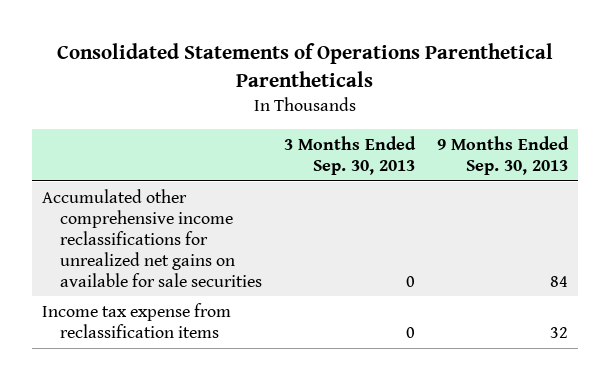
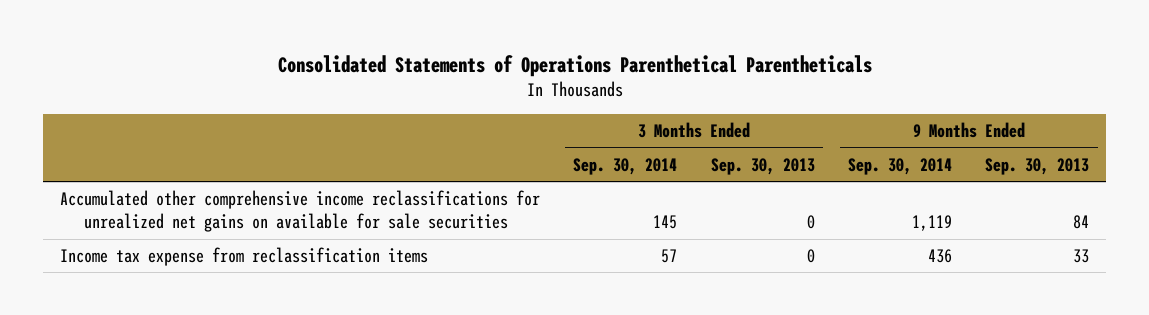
none -> [573,157,678,175] Sep. 30, 2014
none -> [848,157,953,175] Sep. 30, 2014
[549,326,568,338] 32 -> [1073,249,1090,264] 33

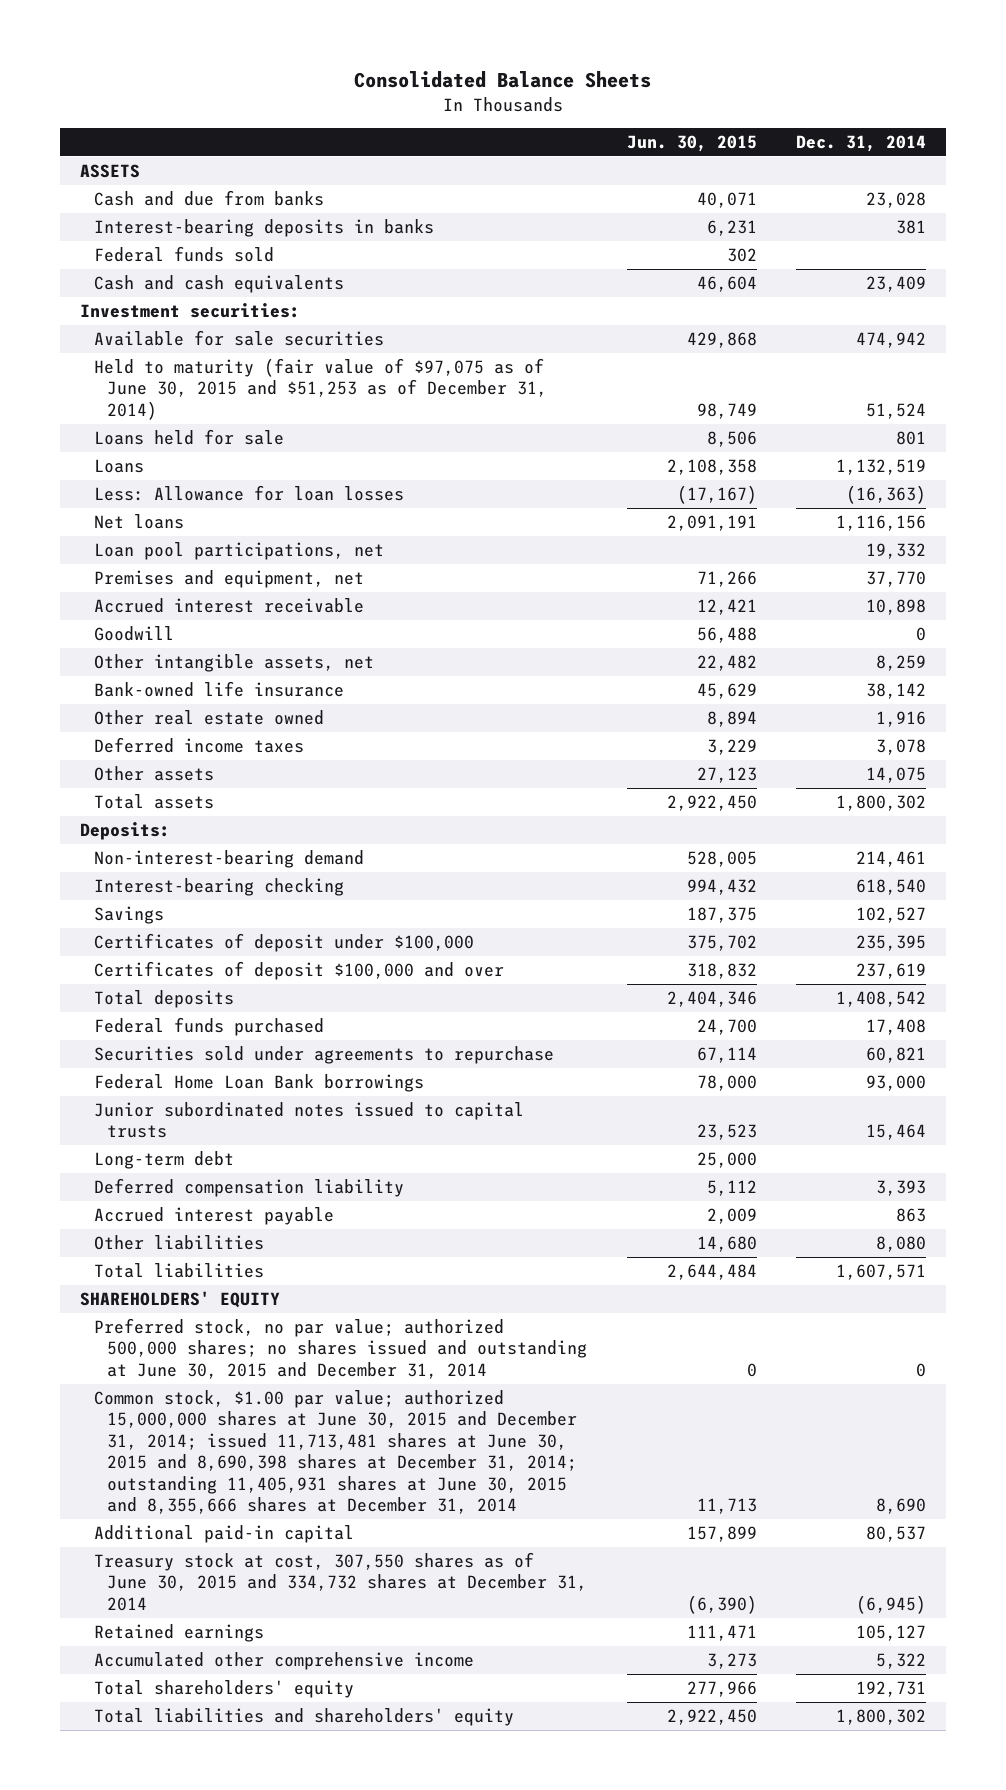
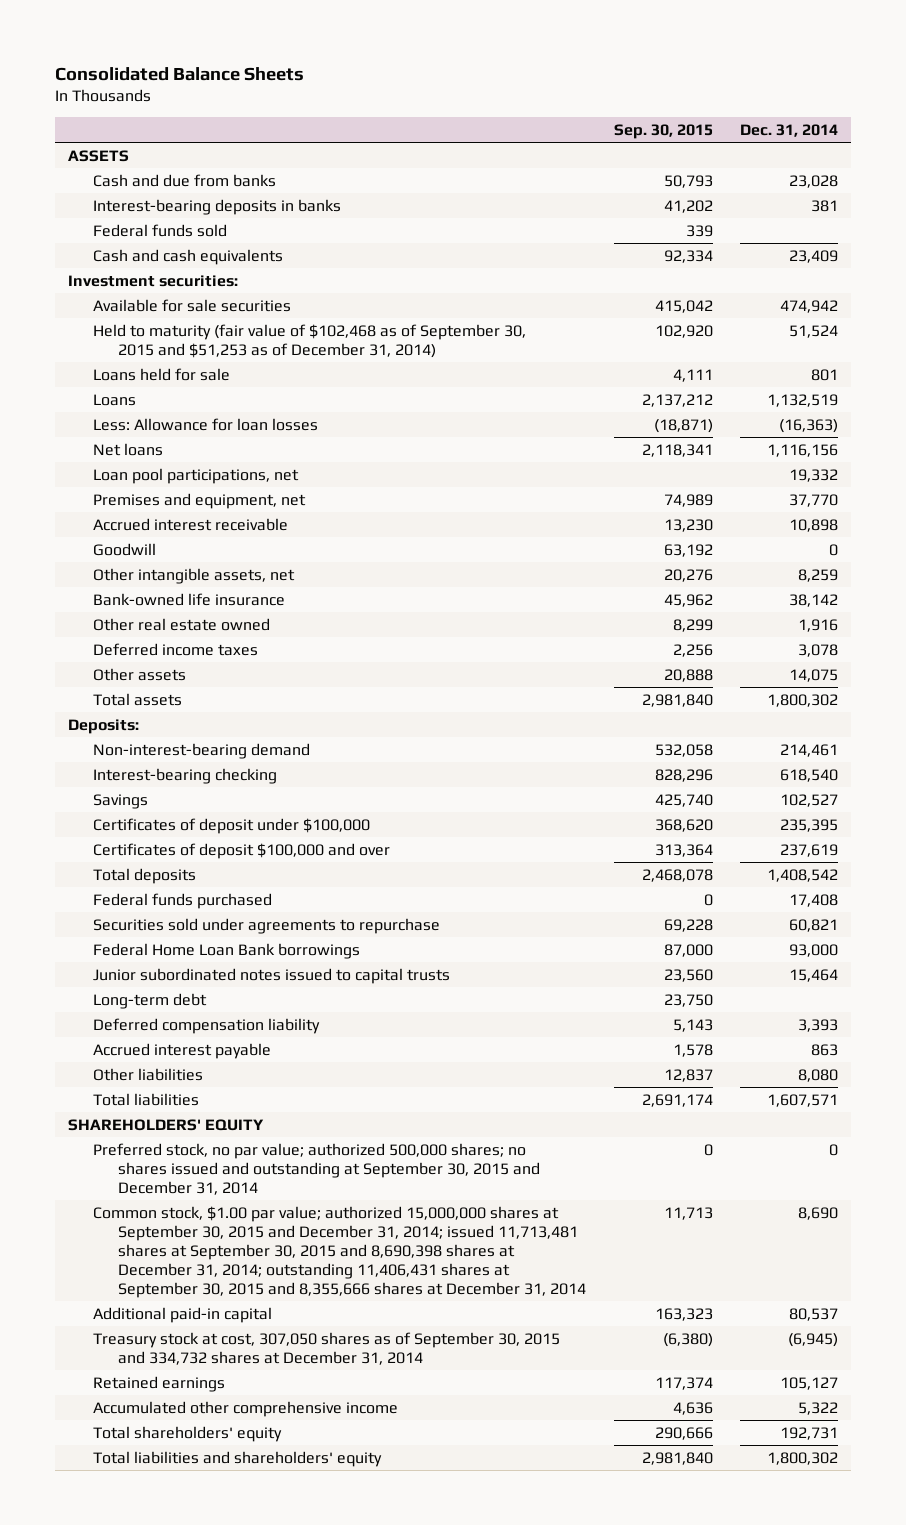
[626,135,757,153] Jun. 30, 2015 -> none
none -> [613,123,713,139] Sep. 30, 2015
[93,357,547,420] Held to maturity (fair value of $97,075 as of June 30, 2015 and $51,253 as of December 31, 2014) -> [93,323,527,358] Held to maturity (fair value of $102,468 as of September 30, 2015 and $51,253 as of December 31, 2014)
[93,1317,587,1379] Preferred stock, no par value; authorized 500,000 shares; no shares issued and outstanding at June 30, 2015 and December 31, 2014 -> [93,1142,541,1195] Preferred stock, no par value; authorized 500,000 shares; no shares issued and outstanding at September 30, 2015 and December 31, 2014
[93,1389,577,1515] Common stock, $1.00 par value; authorized 15,000,000 shares at June 30, 2015 and December 31, 2014; issued 11,713,481 shares at June 30, 2015 and 8,690,398 shares at December 31, 2014; outstanding 11,405,931 shares at June 30, 2015 and 8,355,666 shares at December 31, 2014 -> [93,1205,587,1298] Common stock, $1.00 par value; authorized 15,000,000 shares at September 30, 2015 and December 31, 2014; issued 11,713,481 shares at September 30, 2015 and 8,690,398 shares at December 31, 2014; outstanding 11,406,431 shares at September 30, 2015 and 8,355,666 shares at December 31, 2014
[93,1551,587,1611] Treasury stock at cost, 307,550 shares as of June 30, 2015 and 334,732 shares at December 31, 2014 -> [93,1331,561,1365] Treasury stock at cost, 307,050 shares as of September 30, 2015 and 334,732 shares at December 31, 2014

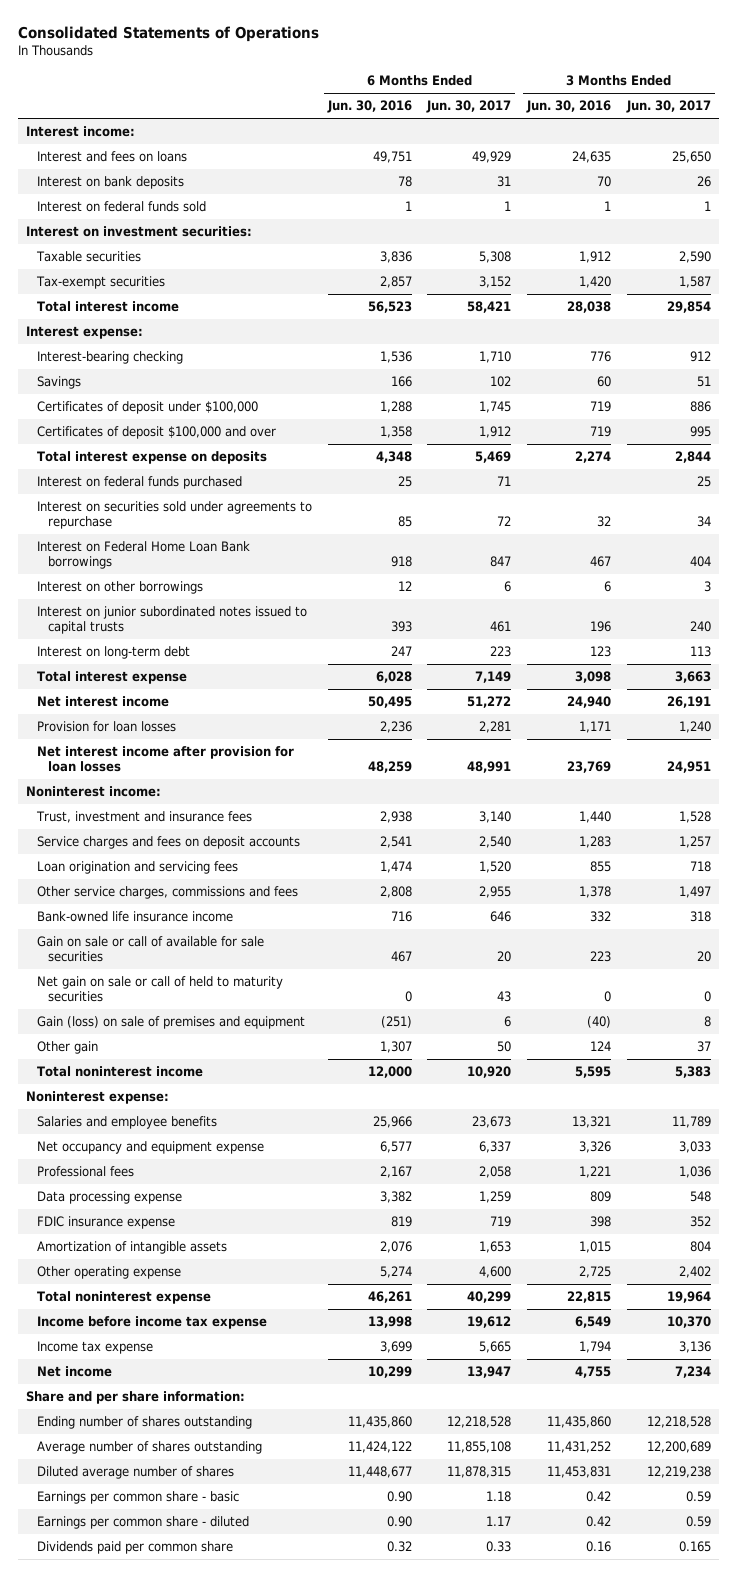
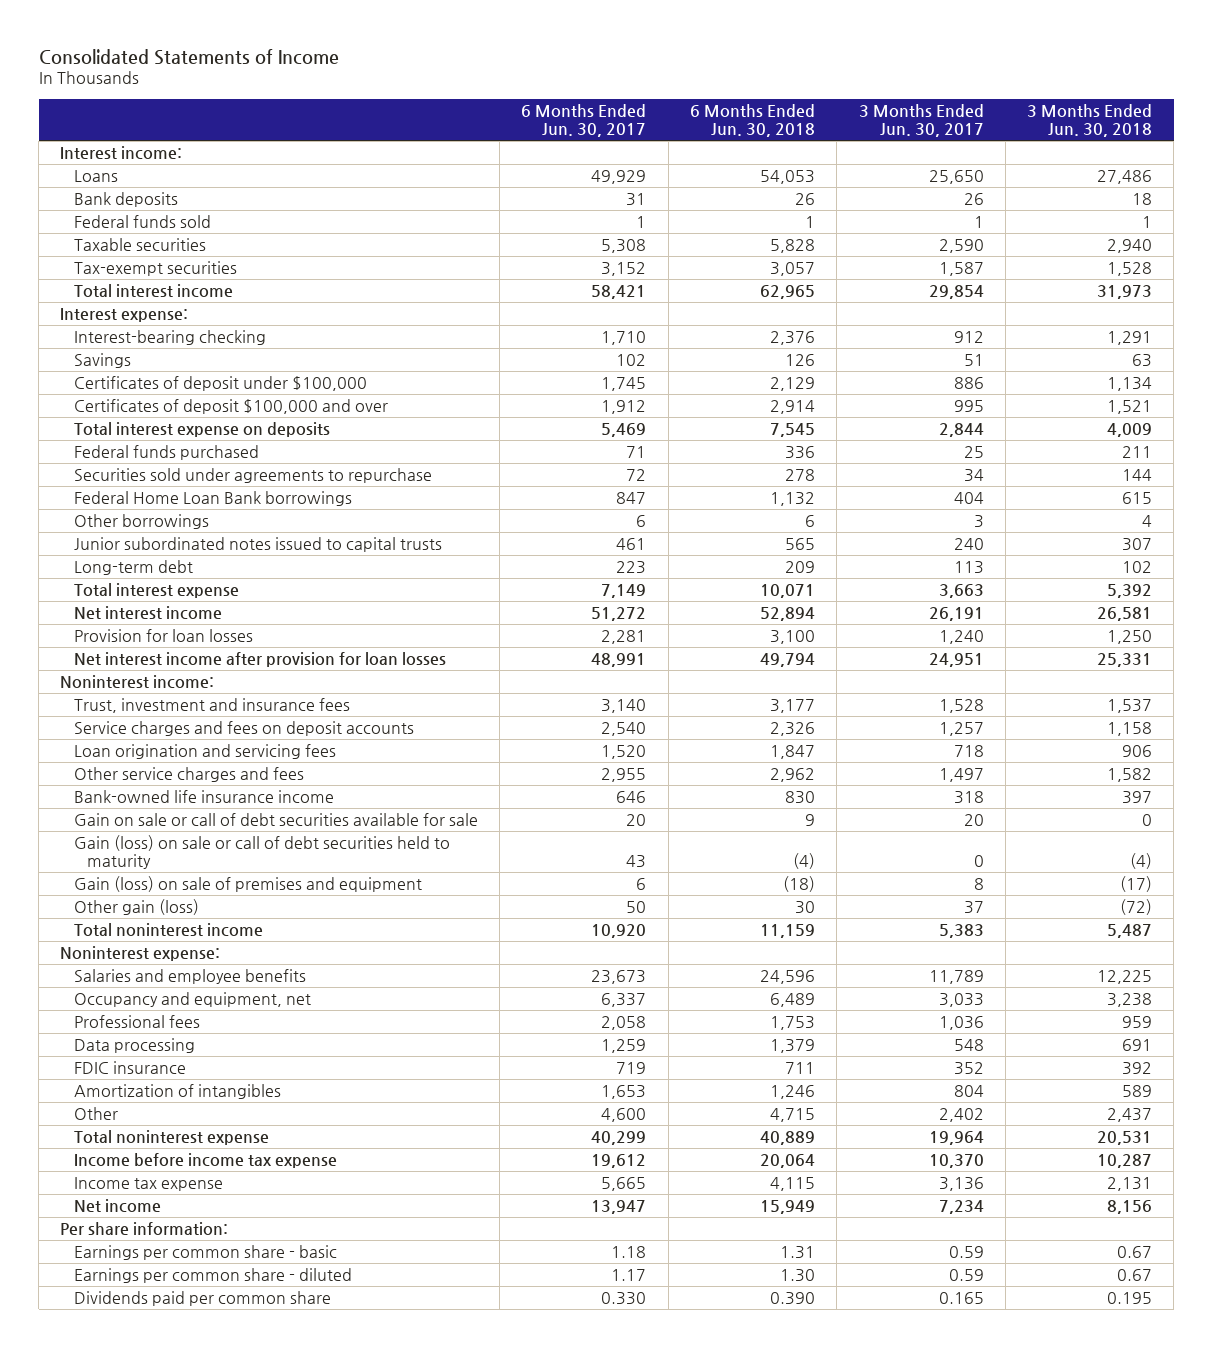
[17,25,319,42] Consolidated Statements of Operations -> [38,48,339,65] Consolidated Statements of Income
[326,100,412,114] Jun. 30, 2016 -> none
[526,100,612,114] Jun. 30, 2016 -> none
none -> [689,103,815,138] 6 Months Ended Jun. 30, 2018
none -> [1027,103,1153,138] 3 Months Ended Jun. 30, 2018
[25,226,252,238] Interest on investment securities: -> none
[37,151,188,163] Interest and fees on loans -> [73,169,118,182] Loans
[37,176,185,190] Interest on bank deposits -> [73,191,178,207] Bank deposits
[37,201,207,213] Interest on federal funds sold -> [73,214,211,228] Federal funds sold
[37,476,243,490] Interest on federal funds purchased -> [73,444,259,460] Federal funds purchased
[37,501,313,530] Interest on securities sold under agreements to repurchase -> [73,467,432,483] Securities sold under agreements to repurchase
[37,541,251,570] Interest on Federal Home Loan Bank borrowings -> [73,490,352,506] Federal Home Loan Bank borrowings
[37,581,204,595] Interest on other borrowings -> [73,513,209,529] Other borrowings
[37,606,308,635] Interest on junior subordinated notes issued to capital trusts -> [73,536,442,552] Junior subordinated notes issued to capital trusts
[37,646,191,660] Interest on long-term debt -> [73,559,193,575] Long-term debt
[37,886,299,900] Other service charges, commissions and fees -> [73,766,304,782] Other service charges and fees
[37,936,265,963] Gain on sale or call of available for sale securities -> [73,812,478,826] Gain on sale or call of debt securities available for sale
[37,976,284,1003] Net gain on sale or call of held to maturity securities -> [73,834,450,870] Gain (loss) on sale or call of debt securities held to maturity
[37,1041,99,1055] Other gain -> [73,898,199,915] Other gain (loss)
[37,1141,265,1155] Net occupancy and equipment expense -> [73,991,311,1007] Occupancy and equipment, net
[37,1191,183,1205] Data processing expense -> [73,1037,195,1053] Data processing
[37,1216,176,1230] FDIC insurance expense -> [73,1060,186,1074] FDIC insurance
[37,1241,228,1255] Amortization of intangible assets -> [73,1083,281,1099] Amortization of intangibles
[37,1266,182,1280] Other operating expense -> [73,1106,118,1120] Other
[37,1416,253,1430] Ending number of shares outstanding -> none
[37,1441,263,1455] Average number of shares outstanding -> none
[37,1466,235,1480] Diluted average number of shares -> none
[25,1391,245,1405] Share and per share information: -> [60,1221,229,1235] Per share information:
[486,1541,512,1553] 0.33 -> [601,1291,647,1305] 0.330

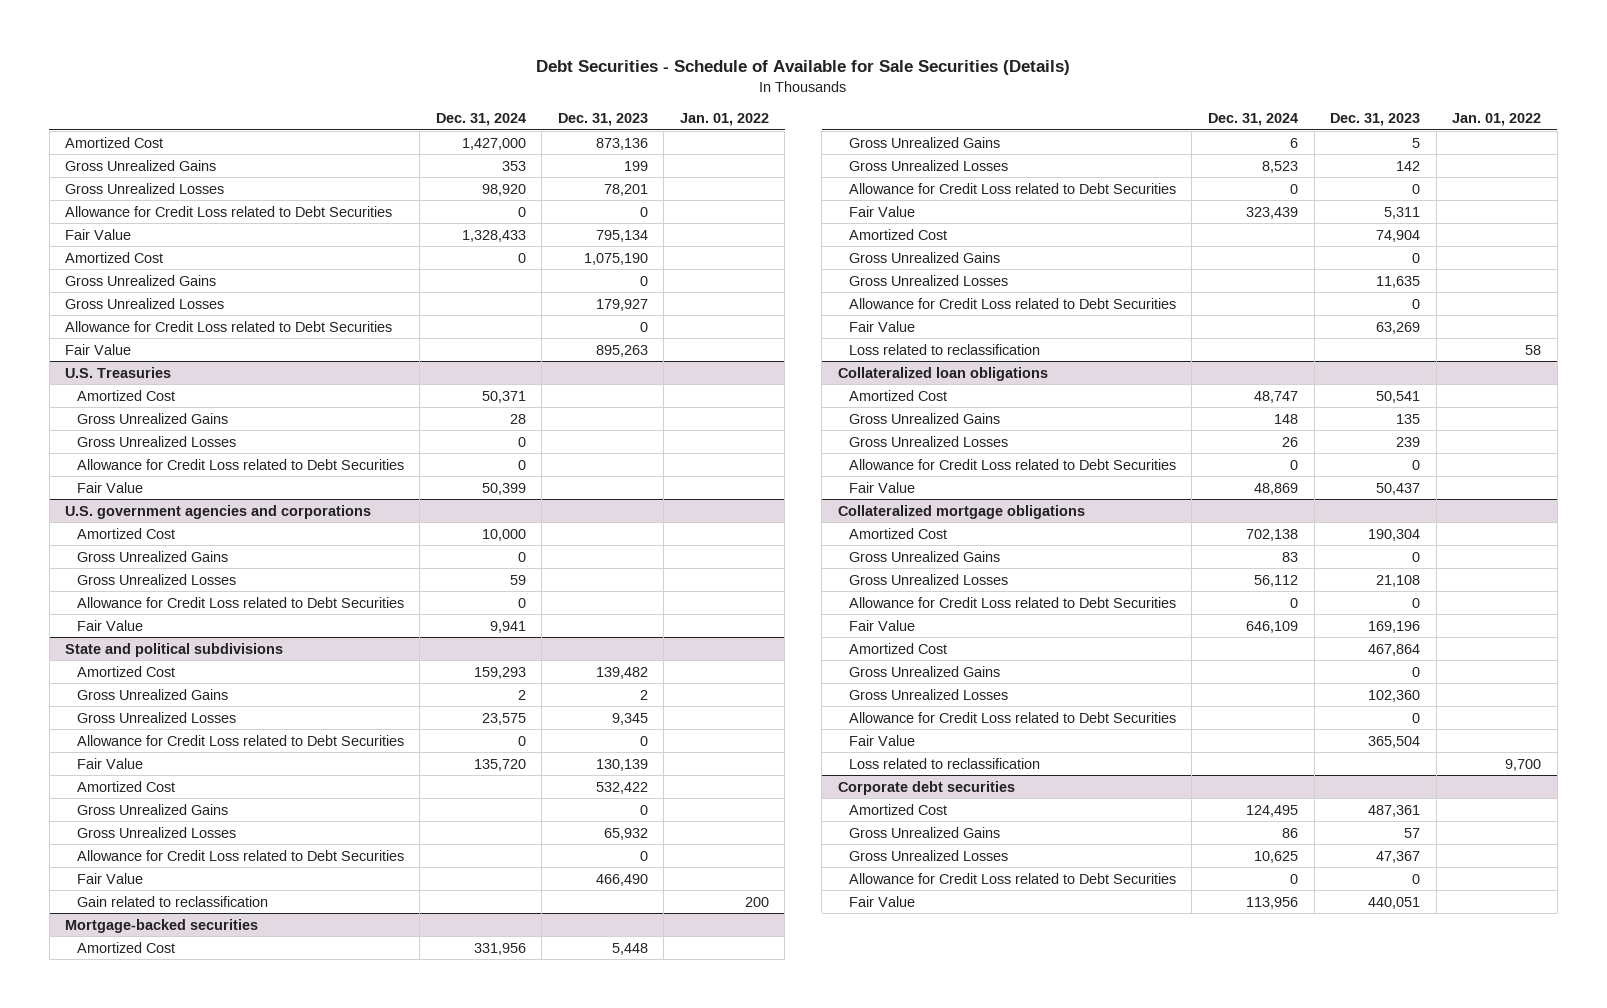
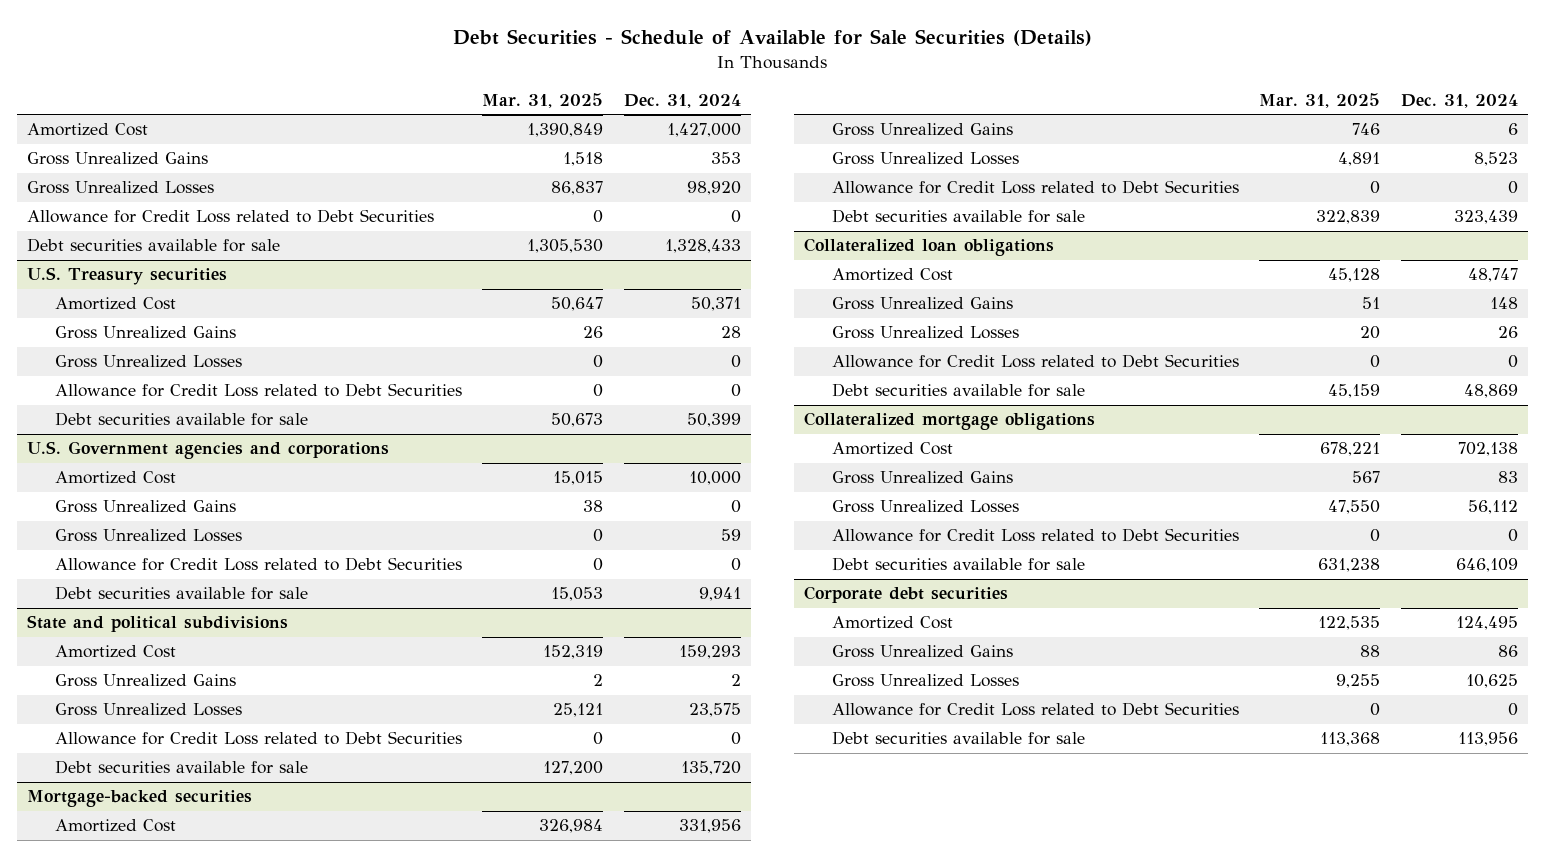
[557,113,648,127] Dec. 31, 2023 -> none
[679,113,769,127] Jan. 01, 2022 -> none
none -> [482,92,604,108] Mar. 31, 2025
[65,251,164,263] Amortized Cost -> none
[65,274,217,286] Gross Unrealized Gains -> none
[65,297,225,309] Gross Unrealized Losses -> none
[65,320,393,332] Allowance for Credit Loss related to Debt Securities -> none
[65,343,132,355] Fair Value -> none
[65,228,132,240] Fair Value -> [27,238,281,253] Debt securities available for sale
[65,366,172,378] U.S. Treasuries -> [27,267,228,286] U.S. Treasury securities
[76,481,143,493] Fair Value -> [55,412,309,427] Debt securities available for sale
[65,504,372,519] U.S. government agencies and corporations -> [27,441,390,460] U.S. Government agencies and corporations
[76,619,143,631] Fair Value -> [55,586,309,601] Debt securities available for sale
[76,780,175,792] Amortized Cost -> none
[76,803,228,815] Gross Unrealized Gains -> none
[76,826,236,838] Gross Unrealized Losses -> none
[76,849,404,861] Allowance for Credit Loss related to Debt Securities -> none
[76,872,143,884] Fair Value -> none
[76,895,268,907] Gain related to reclassification -> none
[76,757,143,769] Fair Value -> [55,760,309,775] Debt securities available for sale
[848,228,947,240] Amortized Cost -> none
[848,251,1000,263] Gross Unrealized Gains -> none
[848,274,1008,286] Gross Unrealized Losses -> none
[848,297,1176,309] Allowance for Credit Loss related to Debt Securities -> none
[848,320,915,332] Fair Value -> none
[848,343,1040,355] Loss related to reclassification -> none
[848,205,915,217] Fair Value -> [832,209,1086,224] Debt securities available for sale
[848,481,915,493] Fair Value -> [832,383,1086,398] Debt securities available for sale
[848,642,947,654] Amortized Cost -> none
[848,665,1000,677] Gross Unrealized Gains -> none
[848,688,1008,700] Gross Unrealized Losses -> none
[848,711,1176,723] Allowance for Credit Loss related to Debt Securities -> none
[848,734,915,746] Fair Value -> none
[848,757,1040,769] Loss related to reclassification -> none
[848,619,915,631] Fair Value -> [832,557,1086,572] Debt securities available for sale
[848,895,915,907] Fair Value -> [832,731,1086,746] Debt securities available for sale

